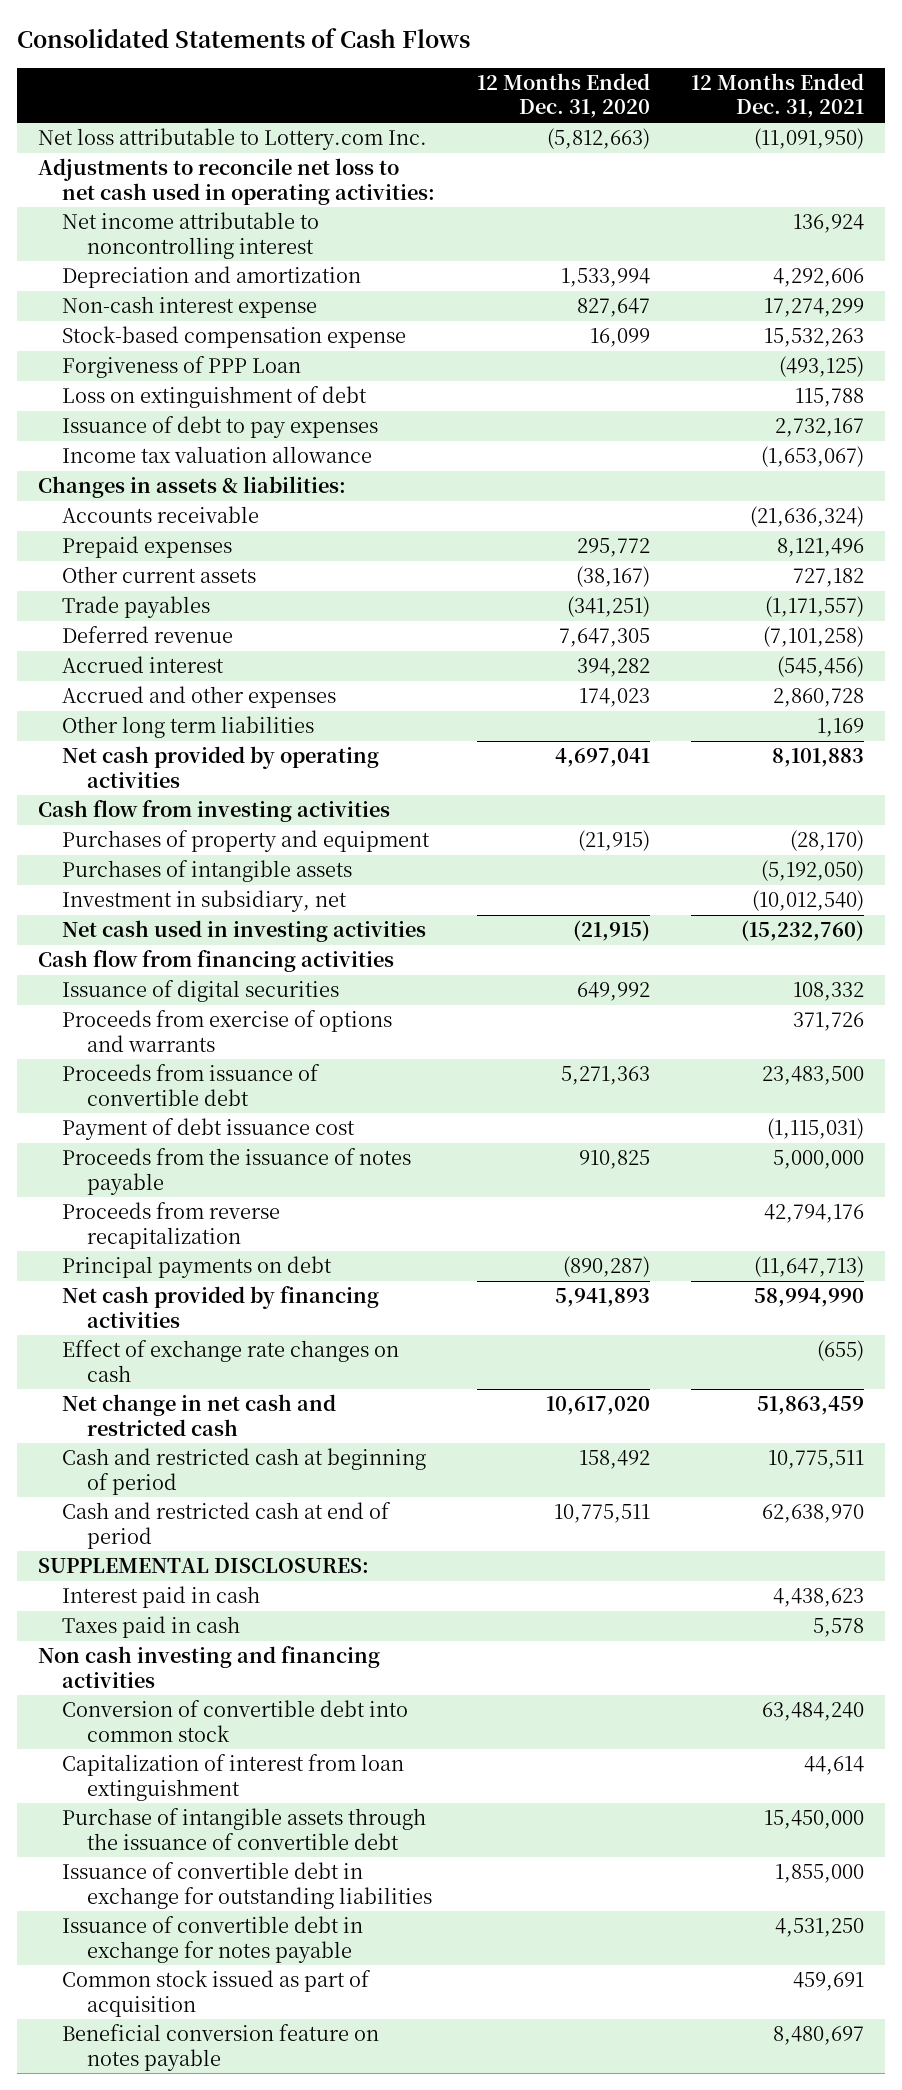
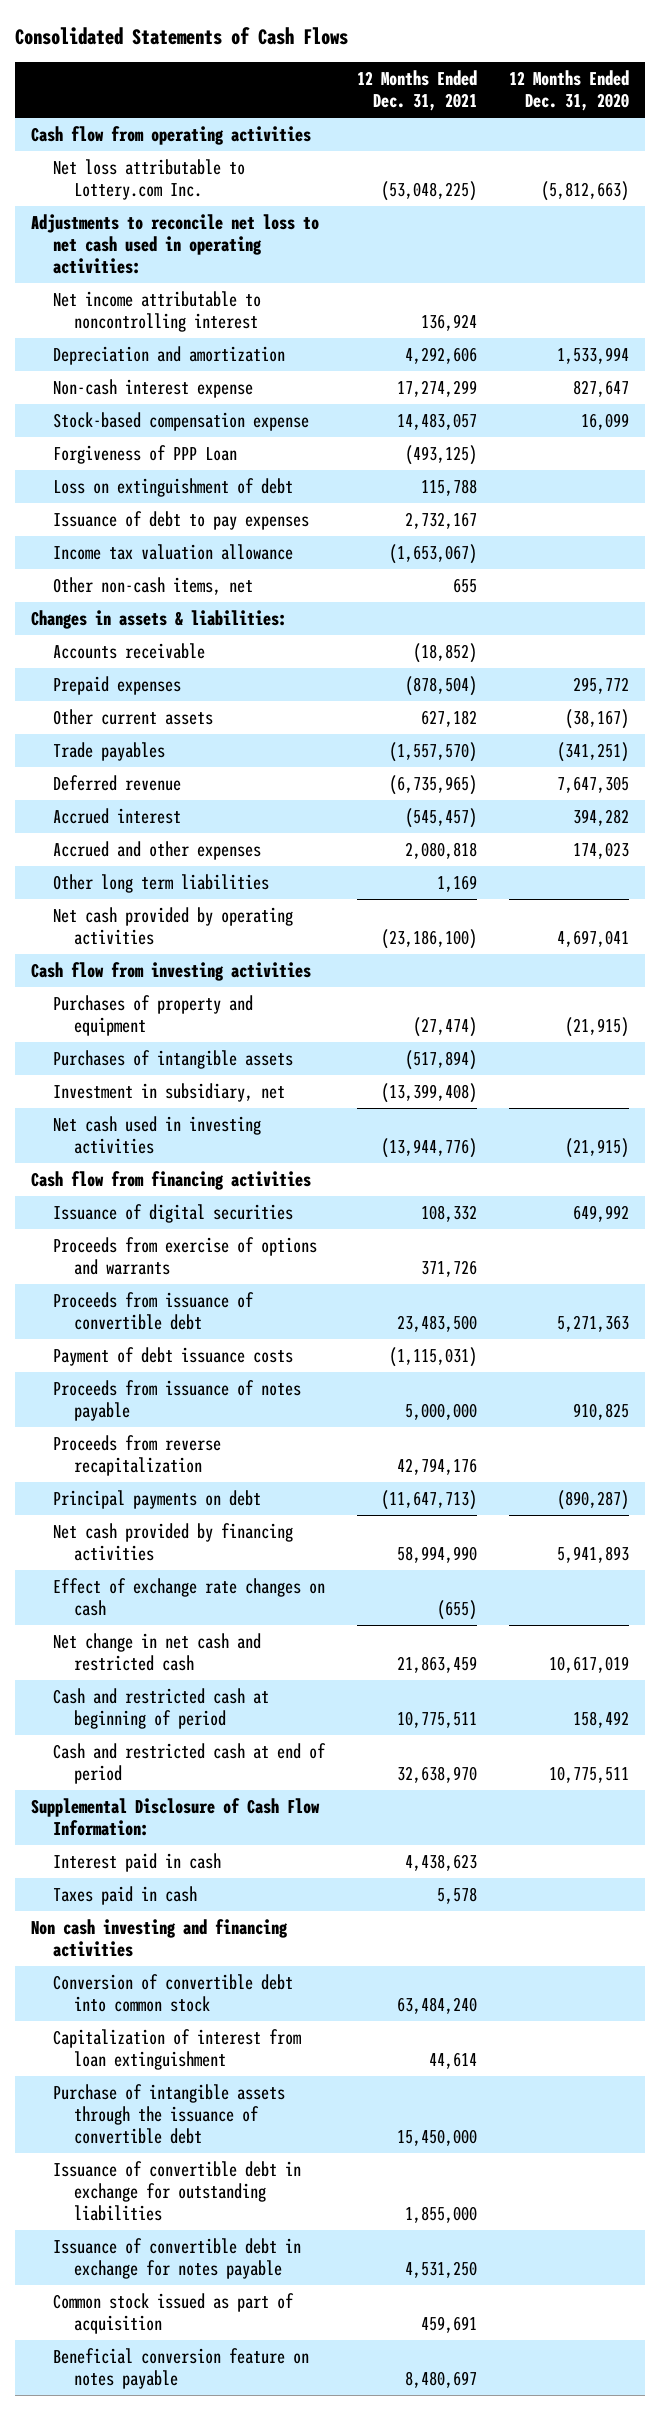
none -> [31,125,312,145] Cash flow from operating activities
[754,128,865,150] (11,091,950) -> [380,180,477,201] (53,048,225)
[764,328,865,348] 15,532,263 -> [396,412,477,430] 14,483,057
none -> [52,576,253,595] Other non-cash items, net
[750,506,865,528] (21,636,324) -> [412,642,477,663] (18,852)
[777,538,865,558] 8,121,496 -> [404,675,477,696] (878,504)
[793,568,865,588] 727,182 -> [420,709,477,727] 627,182
[765,596,865,618] (1,171,557) -> [388,741,477,762] (1,557,570)
[763,626,865,648] (7,101,258) -> [388,774,477,795] (6,735,965)
[777,656,865,678] (545,456) -> [404,807,477,828] (545,457)
[773,688,865,708] 2,860,728 -> [404,841,477,859] 2,080,818
[772,748,865,768] 8,101,883 -> [380,928,477,949] (23,186,100)
[790,830,865,852] (28,170) -> [412,1016,477,1037] (27,474)
[761,860,865,882] (5,192,050) -> [404,1049,477,1070] (517,894)
[752,890,865,912] (10,012,540) -> [380,1082,477,1103] (13,399,408)
[741,920,865,942] (15,232,760) -> [380,1137,477,1158] (13,944,776)
[62,1118,356,1141] Payment of debt issuance cost -> [52,1346,293,1366] Payment of debt issuance costs
[62,1148,412,1195] Proceeds from the issuance of notes payable -> [52,1379,301,1421] Proceeds from issuance of notes payable
[545,1396,650,1416] 10,617,020 -> [548,1655,629,1673] 10,617,019
[757,1396,865,1416] 51,863,459 -> [396,1655,477,1673] 21,863,459
[762,1504,865,1524] 62,638,970 -> [396,1765,477,1783] 32,638,970
[37,1558,369,1574] SUPPLEMENTAL DISCLOSURES: -> [31,1797,321,1836] Supplemental Disclosure of Cash Flow Information:

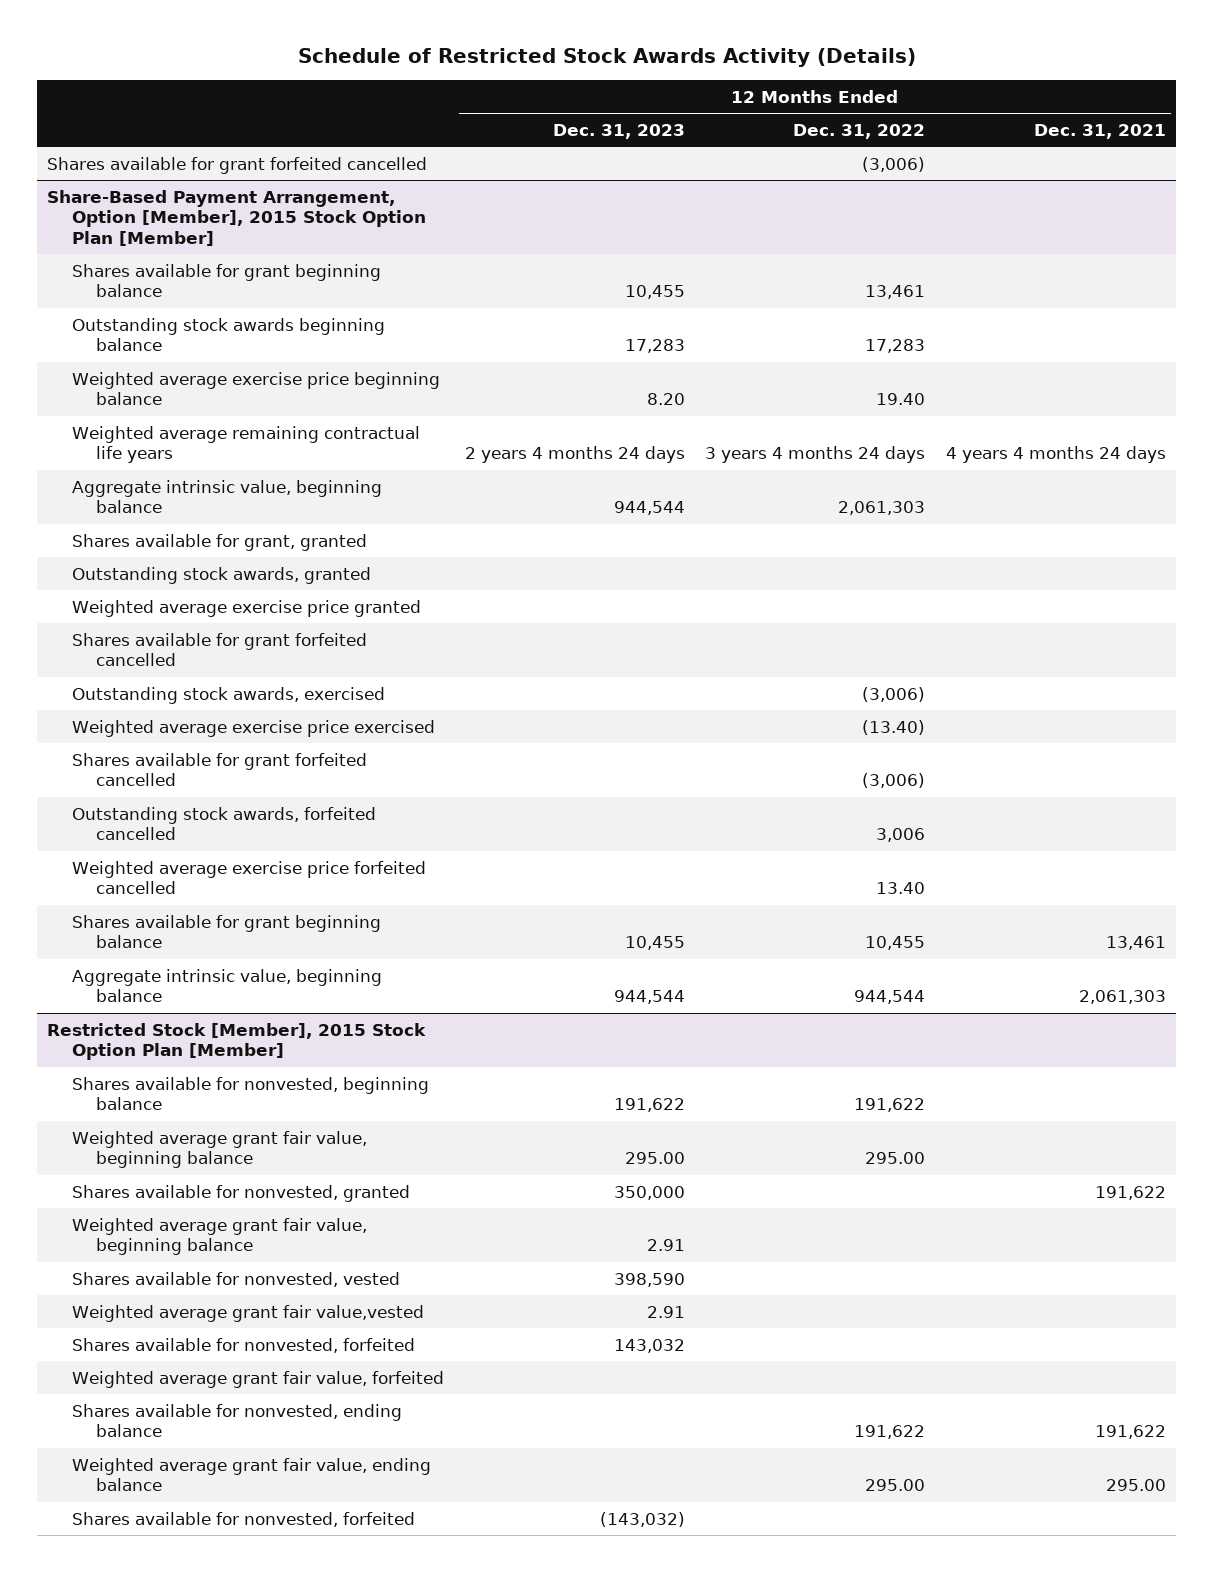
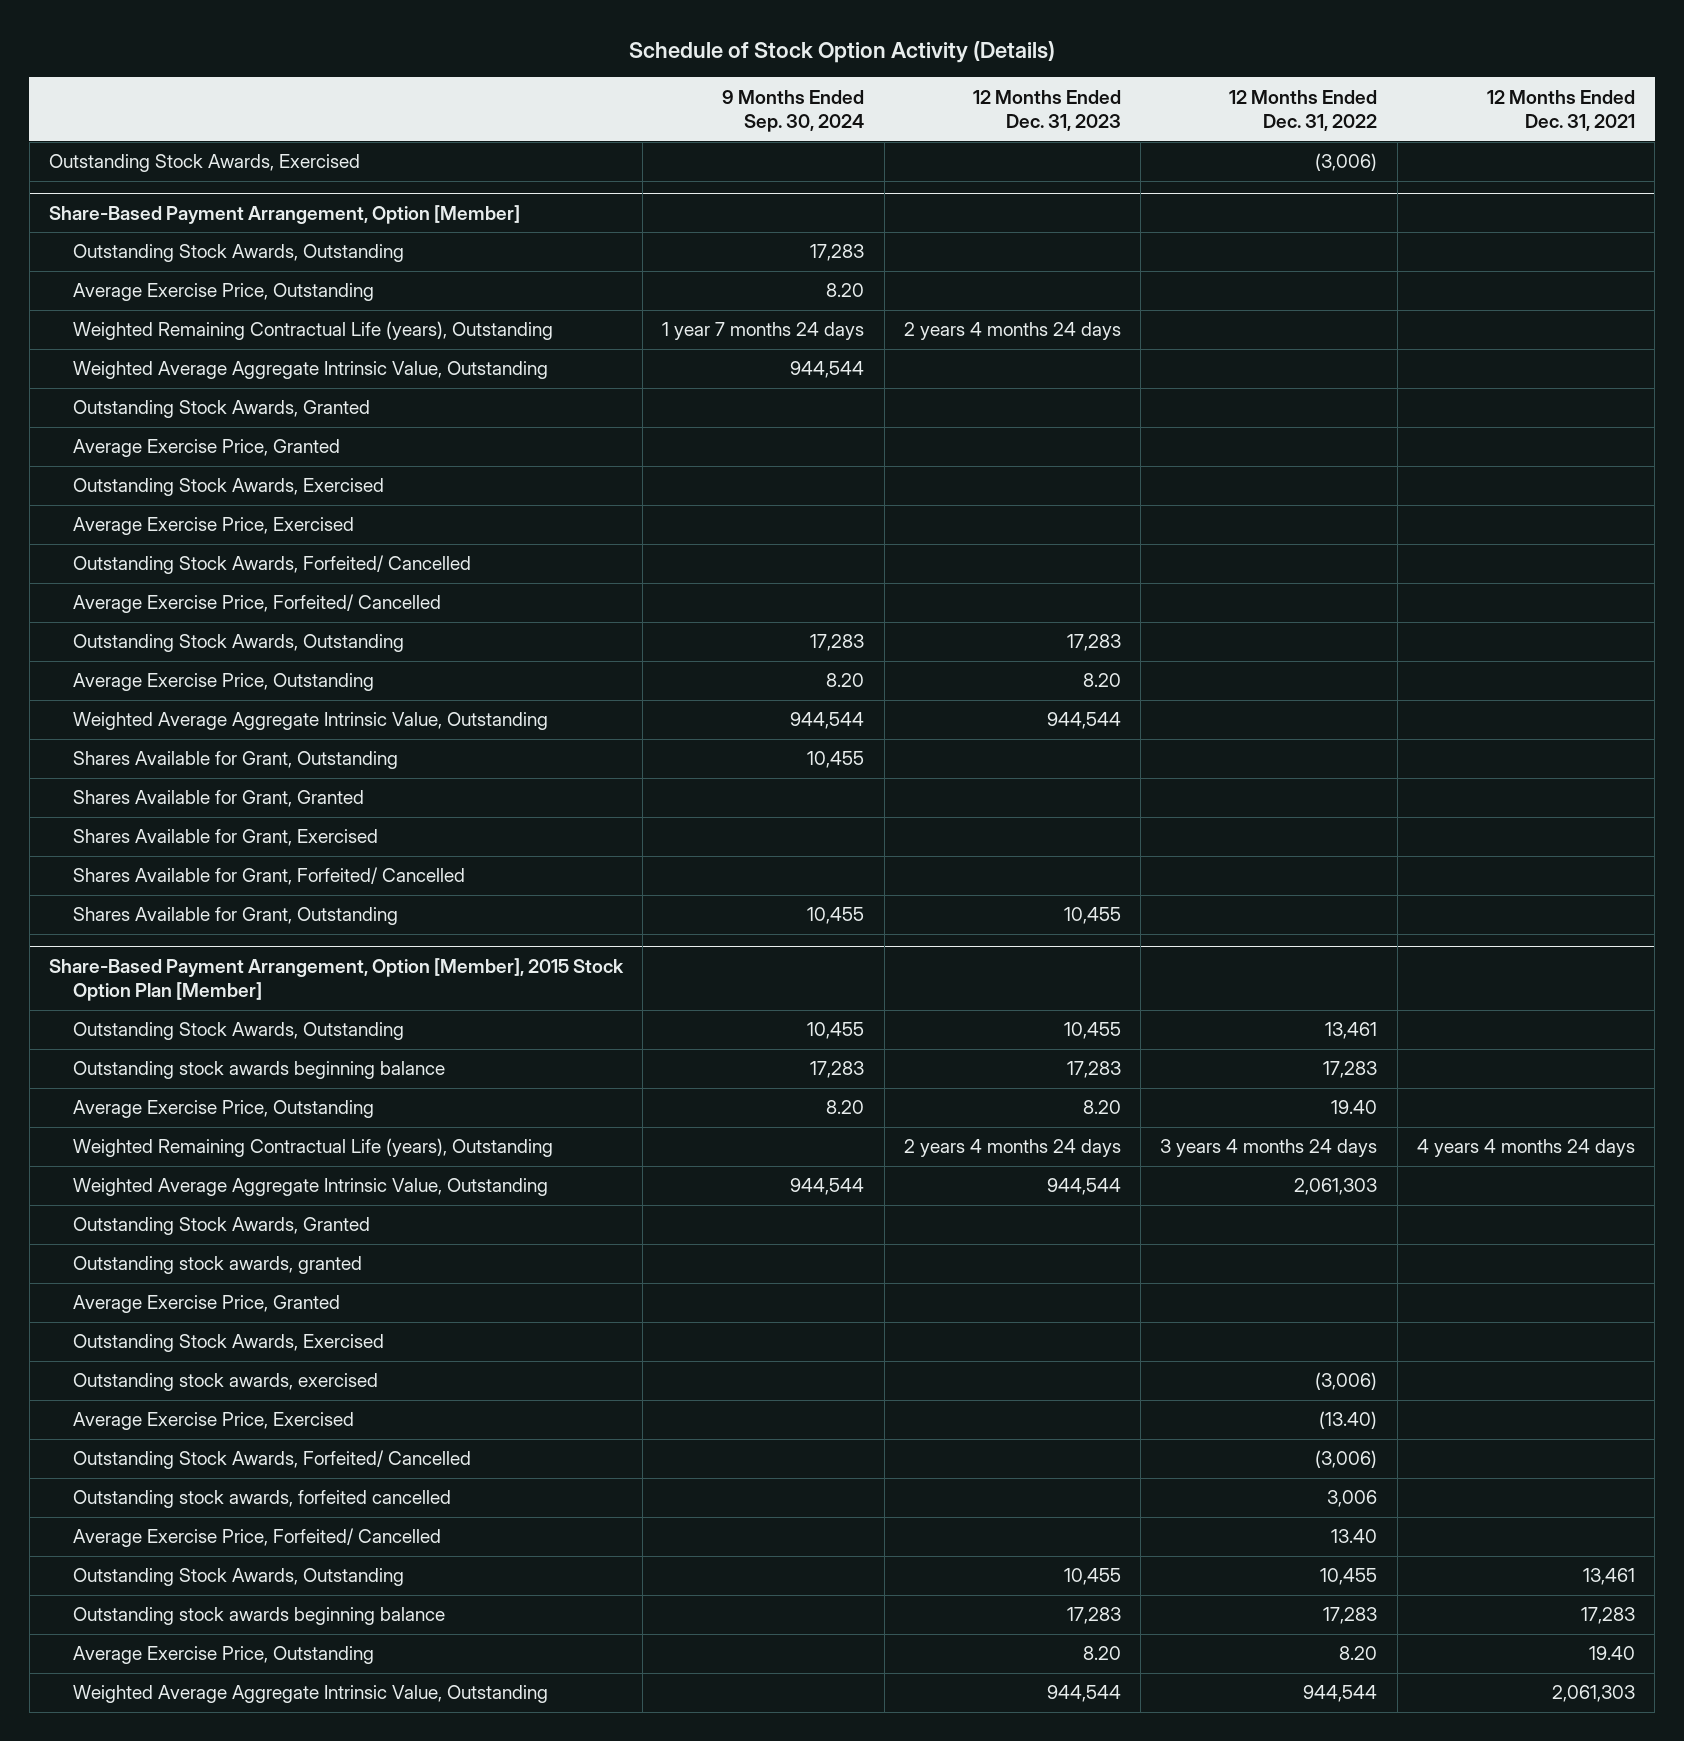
[297,48,916,68] Schedule of Restricted Stock Awards Activity (Details) -> [628,41,1055,64] Schedule of Stock Option Activity (Details)
none -> [722,89,865,133] 9 Months Ended Sep. 30, 2024
[47,156,428,174] Shares available for grant forfeited cancelled -> [48,154,360,173] Outstanding Stock Awards, Exercised
none -> [48,204,520,224] Share-Based Payment Arrangement, Option [Member]
none -> [73,244,405,263] Outstanding Stock Awards, Outstanding
none -> [73,283,375,302] Average Exercise Price, Outstanding
none -> [73,321,554,341] Weighted Remaining Contractual Life (years), Outstanding
none -> [73,361,549,380] Weighted Average Aggregate Intrinsic Value, Outstanding
none -> [73,400,371,419] Outstanding Stock Awards, Granted
none -> [73,439,341,458] Average Exercise Price, Granted
none -> [73,478,385,497] Outstanding Stock Awards, Exercised
none -> [73,517,355,536] Average Exercise Price, Exercised
none -> [73,555,472,575] Outstanding Stock Awards, Forfeited/ Cancelled
none -> [73,594,442,614] Average Exercise Price, Forfeited/ Cancelled
none -> [73,634,405,653] Outstanding Stock Awards, Outstanding
none -> [73,673,375,692] Average Exercise Price, Outstanding
none -> [73,712,549,731] Weighted Average Aggregate Intrinsic Value, Outstanding
none -> [73,751,399,770] Shares Available for Grant, Outstanding
none -> [73,790,365,808] Shares Available for Grant, Granted
none -> [73,829,379,847] Shares Available for Grant, Exercised
none -> [73,867,466,886] Shares Available for Grant, Forfeited/ Cancelled
none -> [73,907,399,926] Shares Available for Grant, Outstanding
[71,263,381,298] Shares available for grant beginning balance -> [73,1022,405,1041] Outstanding Stock Awards, Outstanding
[71,371,440,406] Weighted average exercise price beginning balance -> [73,1100,375,1119] Average Exercise Price, Outstanding
[71,425,420,464] Weighted average remaining contractual life years -> [73,1138,554,1158] Weighted Remaining Contractual Life (years), Outstanding
[71,479,382,514] Aggregate intrinsic value, beginning balance -> [73,1178,549,1197] Weighted Average Aggregate Intrinsic Value, Outstanding
[71,533,367,551] Shares available for grant, granted -> [73,1217,371,1236] Outstanding Stock Awards, Granted
[71,599,421,617] Weighted average exercise price granted -> [73,1295,341,1314] Average Exercise Price, Granted
[71,632,367,667] Shares available for grant forfeited cancelled -> [73,1334,385,1353] Outstanding Stock Awards, Exercised
[71,719,435,737] Weighted average exercise price exercised -> [73,1412,355,1431] Average Exercise Price, Exercised
[71,752,367,787] Shares available for grant forfeited cancelled -> [73,1450,472,1470] Outstanding Stock Awards, Forfeited/ Cancelled
[47,1022,427,1061] Restricted Stock [Member], 2015 Stock Option Plan [Member] -> none
[71,1076,429,1111] Shares available for nonvested, beginning balance -> none
[71,1130,367,1169] Weighted average grant fair value, beginning balance -> none
[71,1184,410,1202] Shares available for nonvested, granted -> none
[71,1217,367,1256] Weighted average grant fair value, beginning balance -> none
[71,1271,400,1287] Shares available for nonvested, vested -> none
[71,1304,424,1322] Weighted average grant fair value,vested -> none
[71,1337,415,1353] Shares available for nonvested, forfeited -> none
[71,1370,444,1388] Weighted average grant fair value, forfeited -> none
[71,1403,402,1438] Shares available for nonvested, ending balance -> none
[71,1457,431,1492] Weighted average grant fair value, ending balance -> none
[71,1511,415,1527] Shares available for nonvested, forfeited -> none
[71,860,426,895] Weighted average exercise price forfeited cancelled -> [73,1528,442,1548] Average Exercise Price, Forfeited/ Cancelled
[71,914,381,949] Shares available for grant beginning balance -> [73,1568,405,1587] Outstanding Stock Awards, Outstanding
none -> [73,1607,446,1626] Outstanding stock awards beginning balance
none -> [73,1646,375,1665] Average Exercise Price, Outstanding
[71,968,382,1003] Aggregate intrinsic value, beginning balance -> [73,1685,549,1704] Weighted Average Aggregate Intrinsic Value, Outstanding

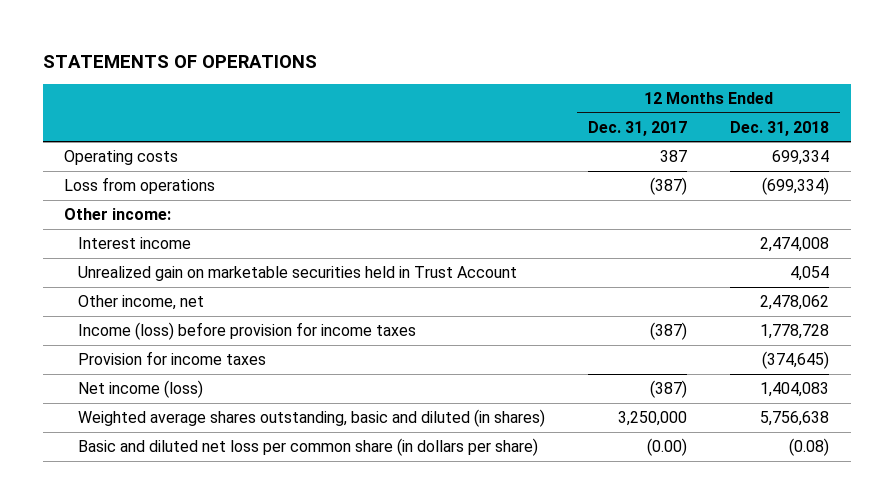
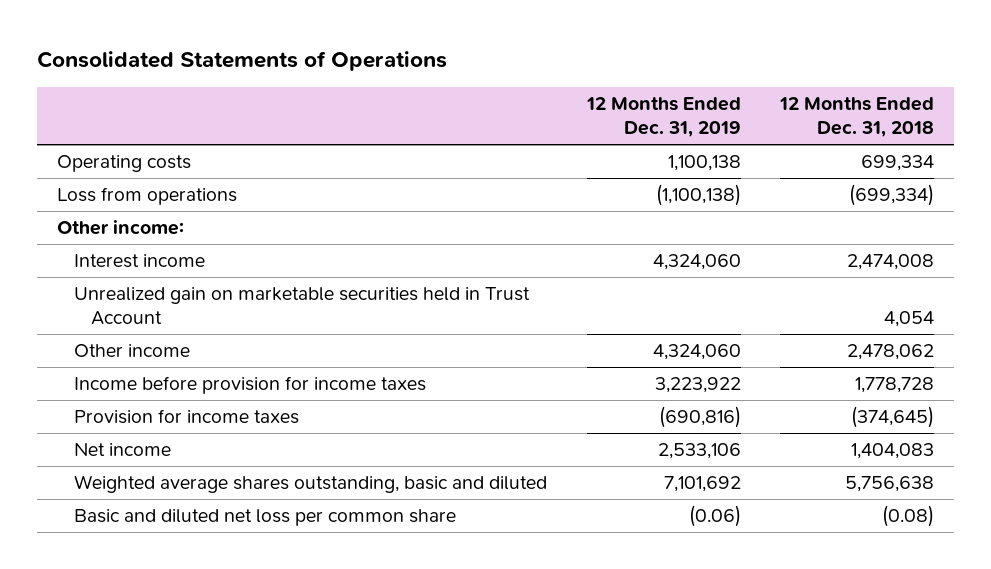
[42,54,317,68] STATEMENTS OF OPERATIONS -> [36,51,447,72] Consolidated Statements of Operations
[587,120,687,136] Dec. 31, 2017 -> none
none -> [585,97,741,138] 12 Months Ended Dec. 31, 2019
[77,295,204,311] Other income, net -> [73,344,190,358] Other income
[77,322,416,341] Income (loss) before provision for income taxes -> [73,376,426,395] Income before provision for income taxes
[77,380,203,399] Net income (loss) -> [73,443,171,457] Net income
[77,409,545,428] Weighted average shares outstanding, basic and diluted (in shares) -> [73,475,547,494] Weighted average shares outstanding, basic and diluted
[77,438,538,457] Basic and diluted net loss per common share (in dollars per share) -> [73,509,456,527] Basic and diluted net loss per common share

